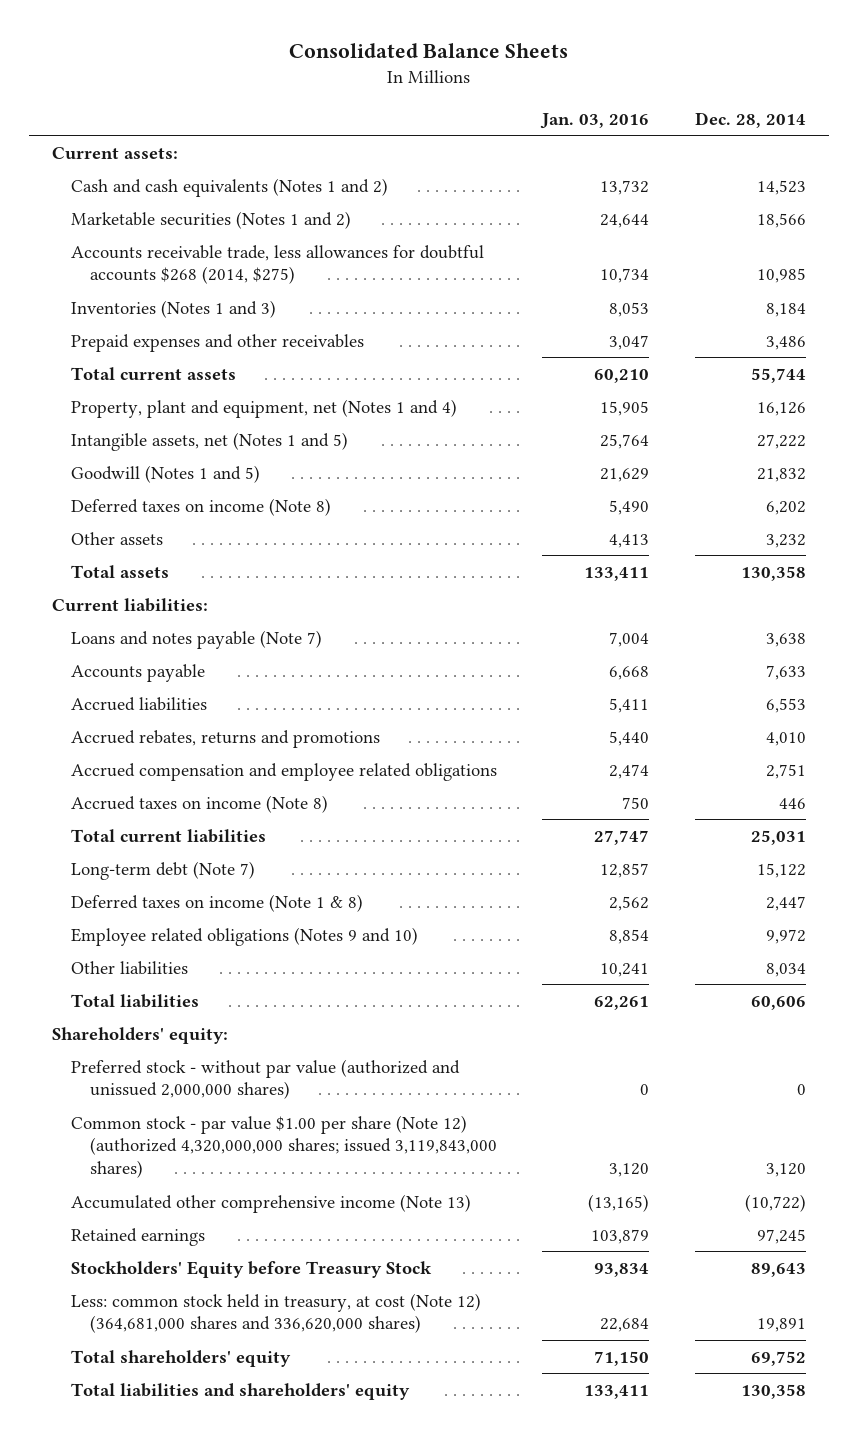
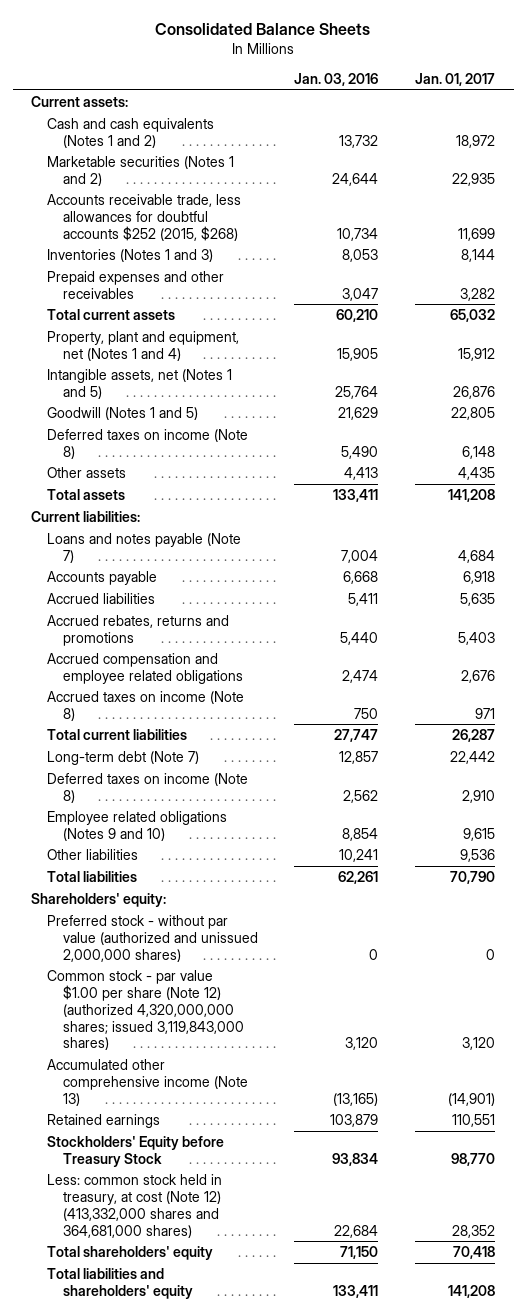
[694,111,806,128] Dec. 28, 2014 -> none
none -> [415,72,496,86] Jan. 01, 2017
[70,244,484,285] Accounts receivable trade, less allowances for doubtful accounts $268 (2014, $275) -> [47,193,242,241] Accounts receivable trade, less allowances for doubtful accounts $252 (2015, $268)
[70,893,363,912] Deferred taxes on income (Note 1 & 8) -> [47,772,249,803] Deferred taxes on income (Note 8)
[70,1292,481,1334] Less: common stock held in treasury, at cost (Note 12) (364,681,000 shares and 336,620,000 shares) -> [47,1173,223,1238] Less: common stock held in treasury, at cost (Note 12) (413,332,000 shares and 364,681,000 shares)

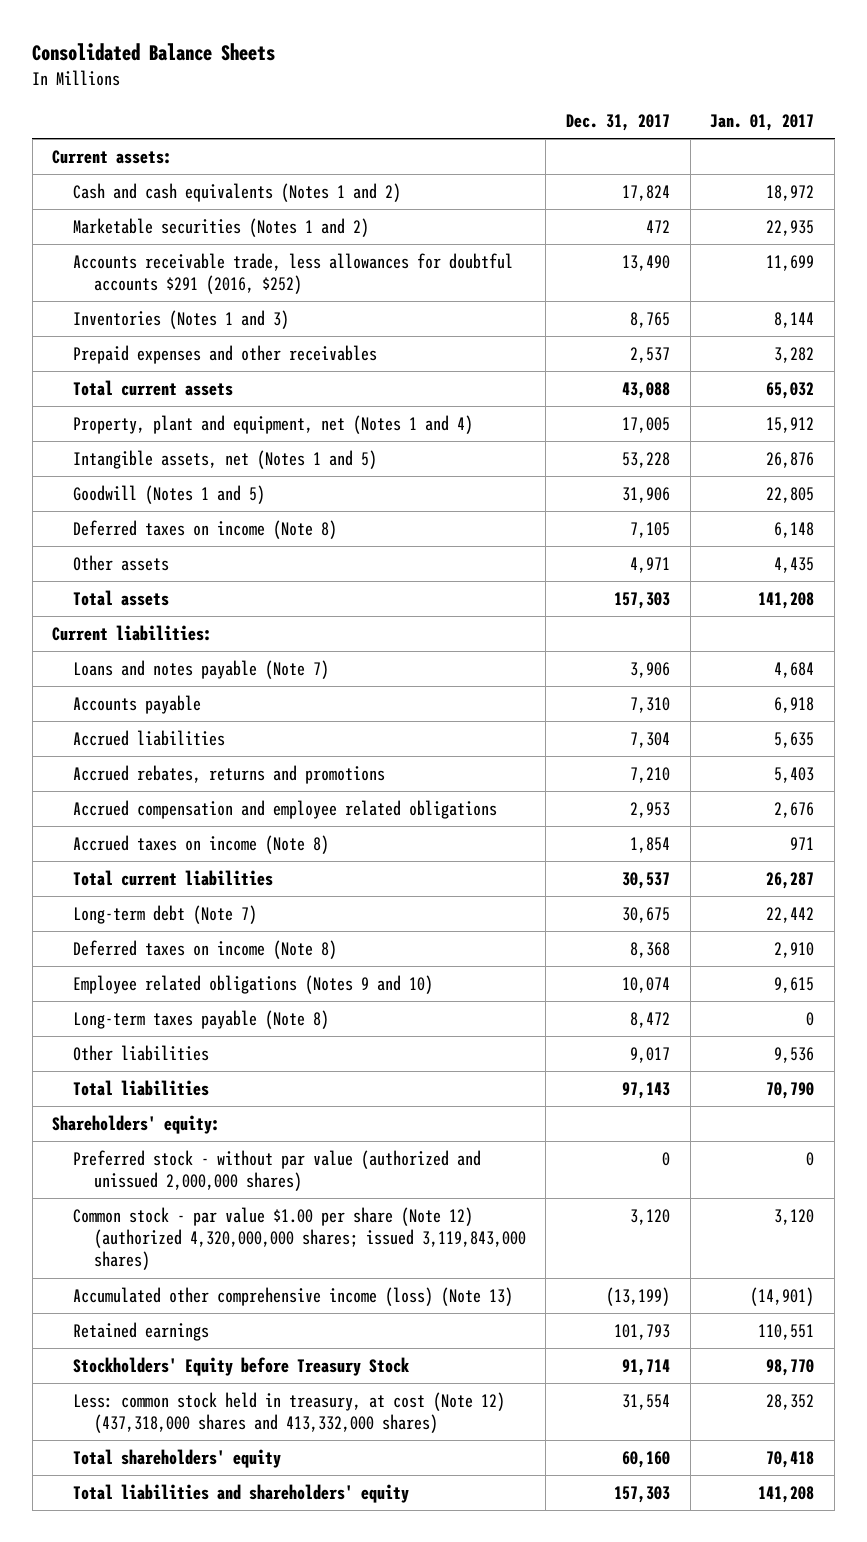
[294,72,379,86] Jan. 03, 2016 -> none
none -> [566,114,671,132] Dec. 31, 2017
[47,193,242,241] Accounts receivable trade, less allowances for doubtful accounts $252 (2015, $268) -> [73,252,514,295] Accounts receivable trade, less allowances for doubtful accounts $291 (2016, $252)
none -> [73,1009,330,1029] Long-term taxes payable (Note 8)
[47,1058,248,1106] Accumulated other comprehensive income (Note 13) -> [73,1286,514,1306] Accumulated other comprehensive income (loss) (Note 13)
[47,1173,223,1238] Less: common stock held in treasury, at cost (Note 12) (413,332,000 shares and 364,681,000 shares) -> [73,1391,506,1434] Less: common stock held in treasury, at cost (Note 12) (437,318,000 shares and 413,332,000 shares)

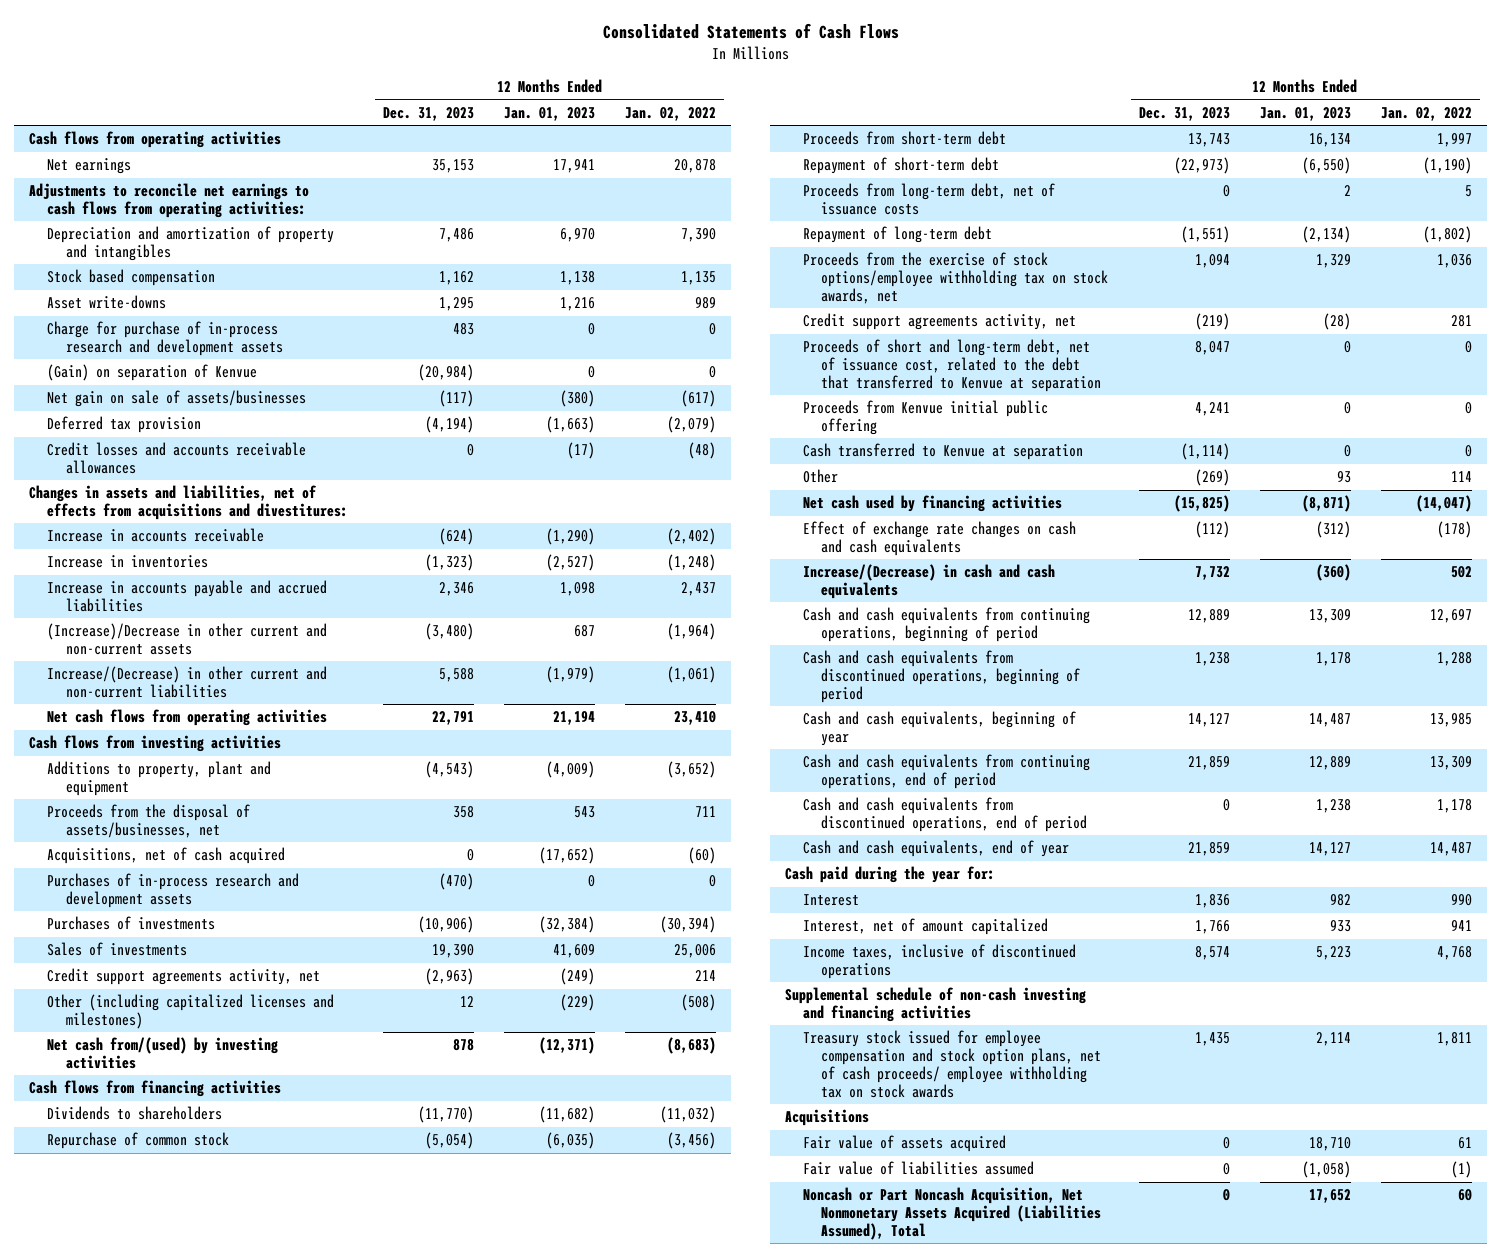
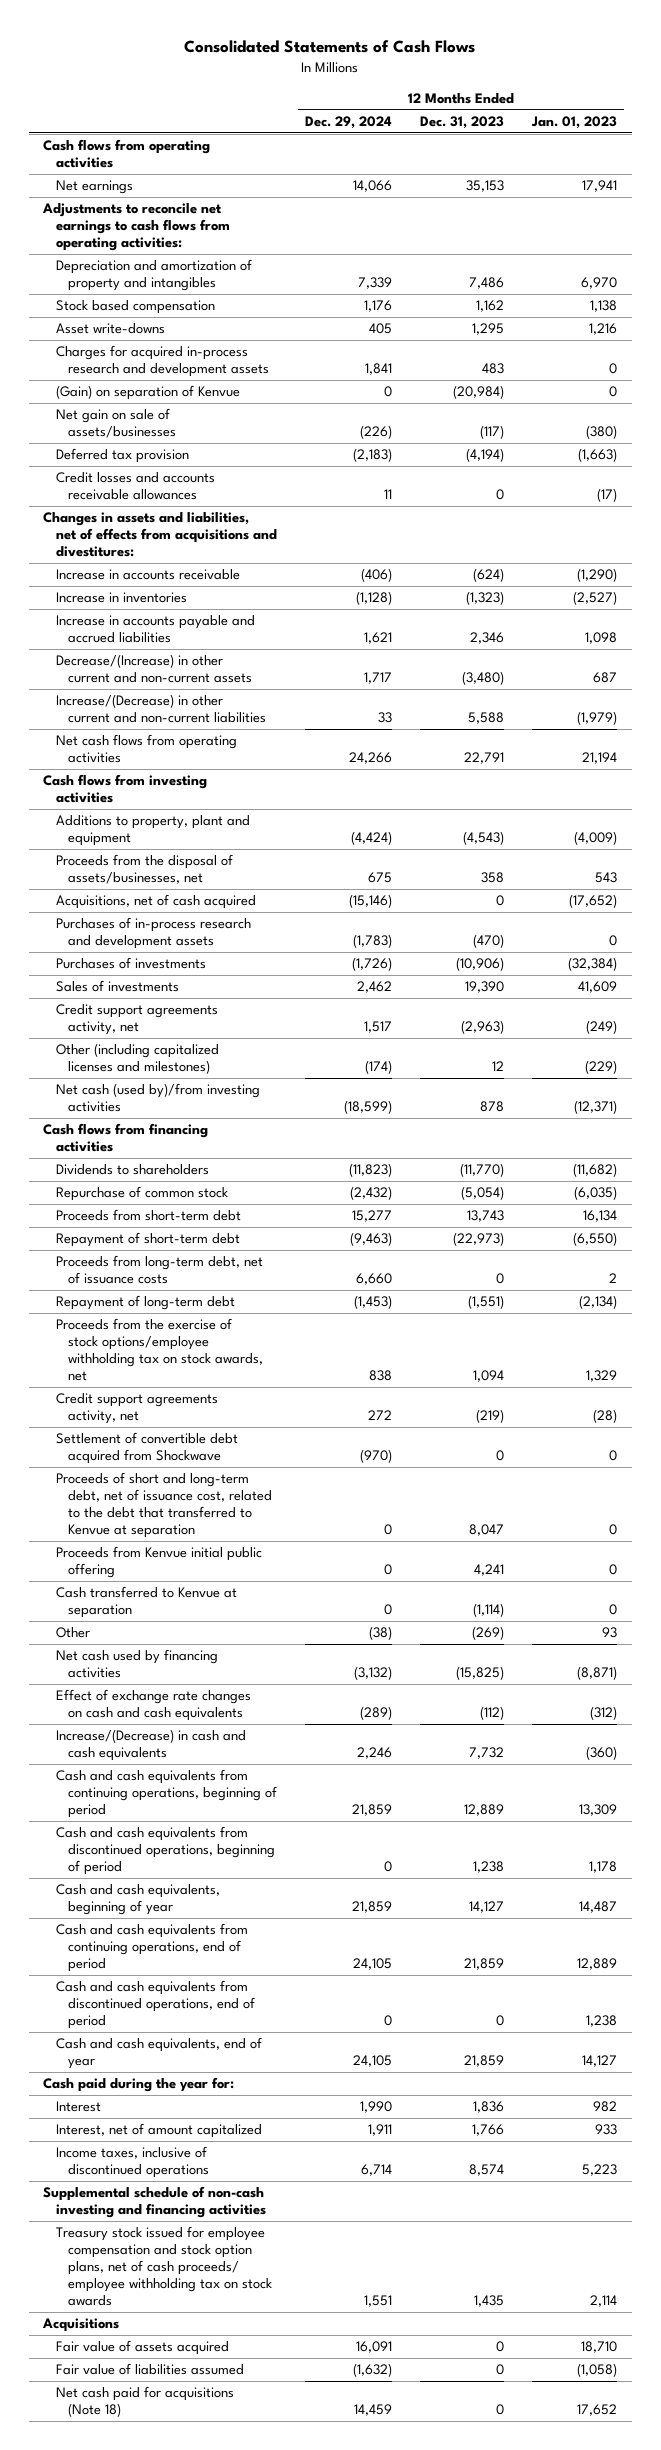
[625,106,717,121] Jan. 02, 2022 -> none
none -> [304,116,392,130] Dec. 29, 2024
[47,321,283,357] Charge for purchase of in-process research and development assets -> [55,345,269,378] Charges for acquired in-process research and development assets
[47,623,328,656] (Increase)/Decrease in other current and non-current assets -> [55,654,252,684] Decrease/(Increase) in other current and non-current assets
[47,1037,279,1070] Net cash from/(used) by investing activities -> [55,1083,260,1113] Net cash (used by)/from investing activities
none -> [55,1432,238,1465] Settlement of convertible debt acquired from Shockwave
[803,1187,1102,1240] Noncash or Part Noncash Acquisition, Net Nonmonetary Assets Acquired (Liabilities Assumed), Total -> [55,2386,234,2418] Net cash paid for acquisitions (Note 18)

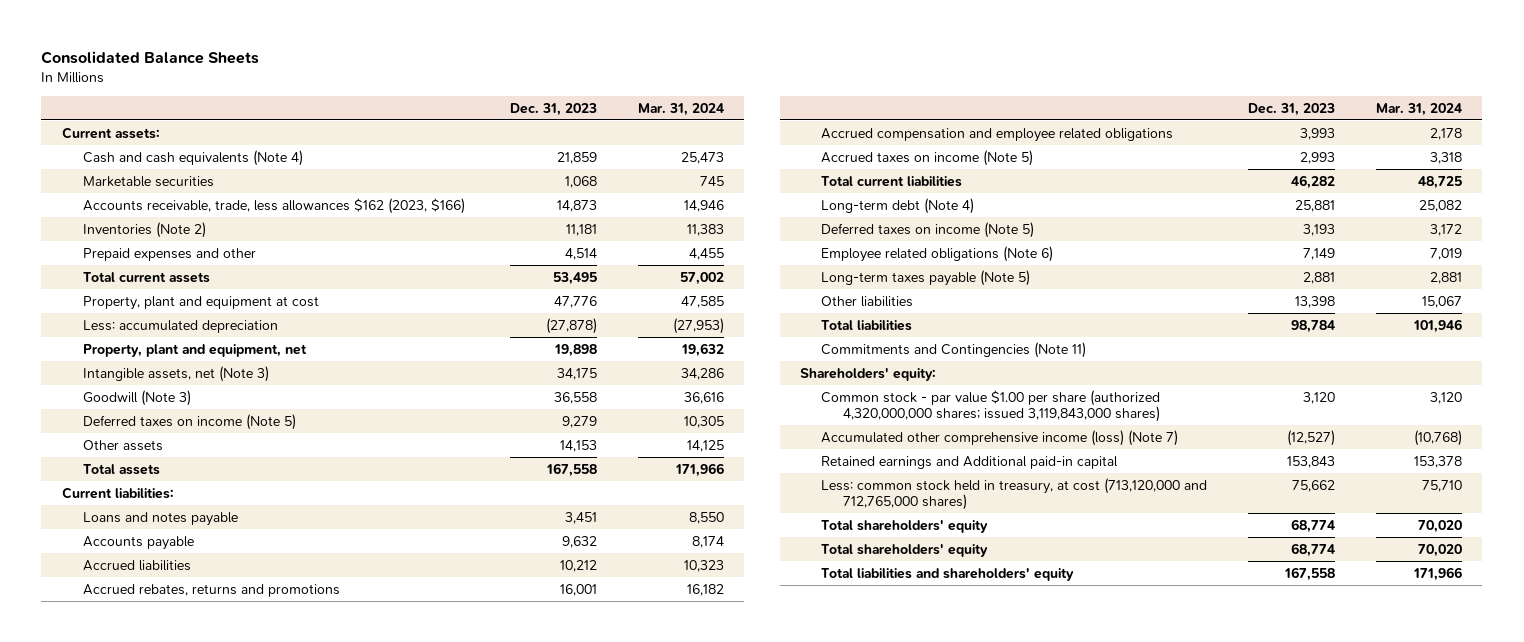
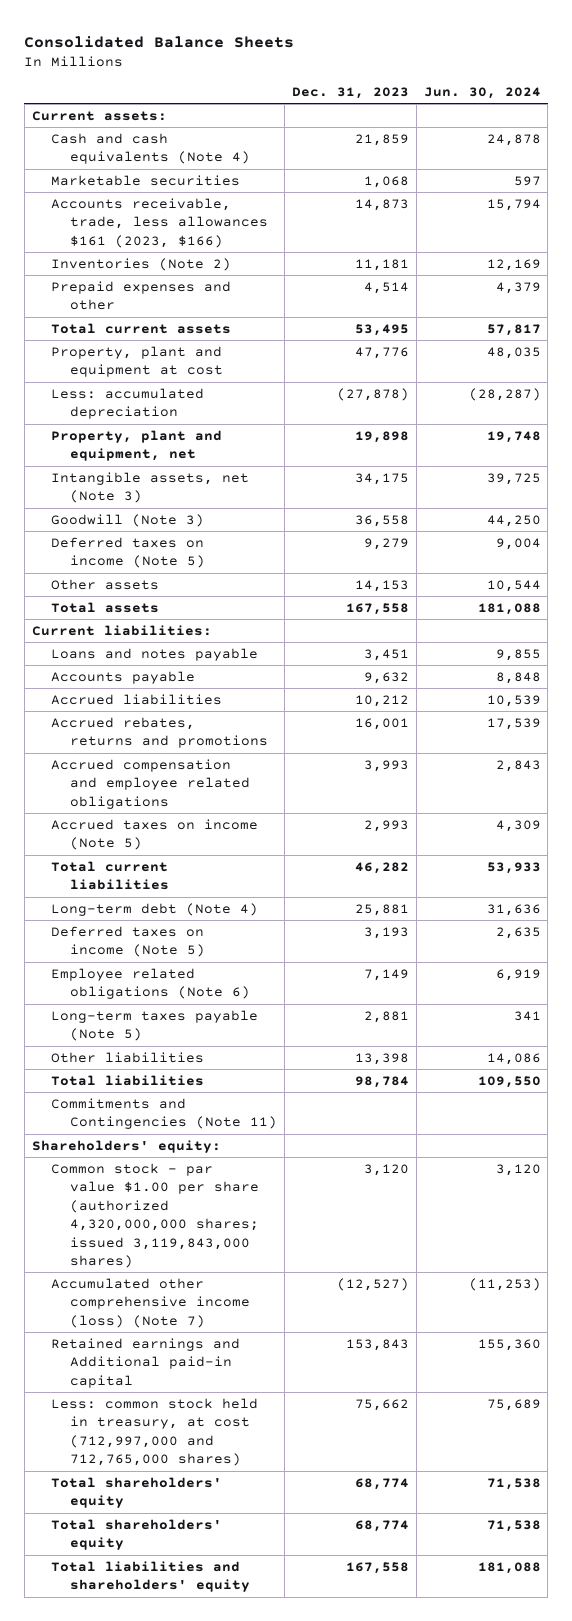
[638,102,725,116] Mar. 31, 2024 -> none
none -> [423,86,541,99] Jun. 30, 2024
[83,197,466,214] Accounts receivable, trade, less allowances $162 (2023, $166) -> [50,197,268,248] Accounts receivable, trade, less allowances $161 (2023, $166)
[821,477,1208,511] Less: common stock held in treasury, at cost (713,120,000 and 712,765,000 shares) -> [50,1397,258,1467] Less: common stock held in treasury, at cost (712,997,000 and 712,765,000 shares)

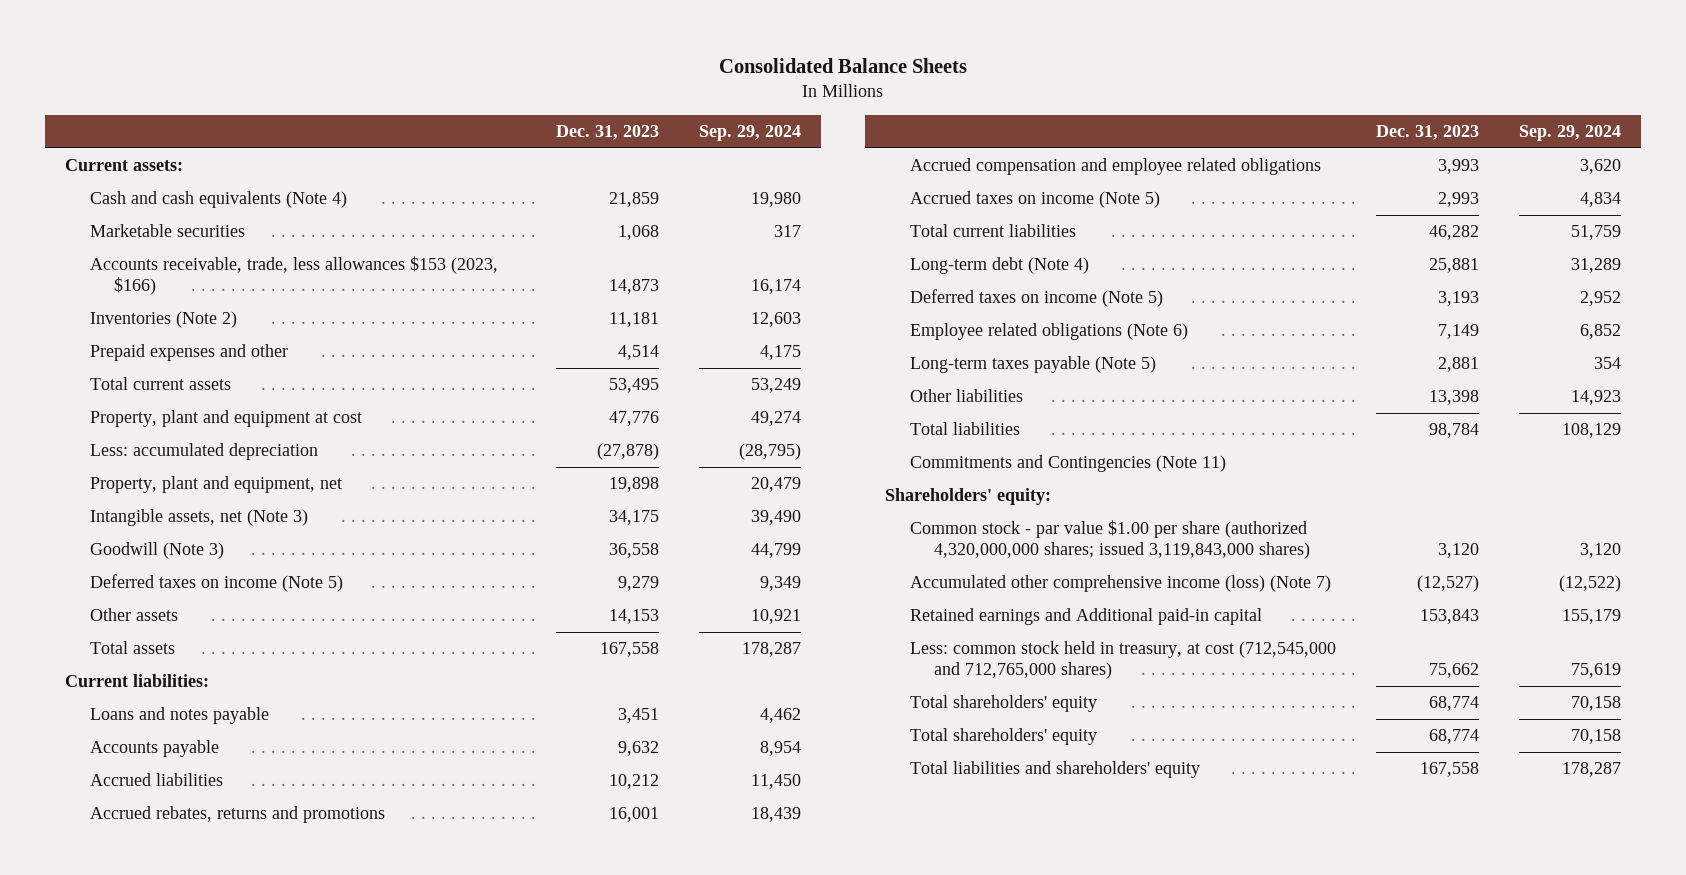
[423,86,541,99] Jun. 30, 2024 -> none
none -> [698,125,801,142] Sep. 29, 2024
[50,197,268,248] Accounts receivable, trade, less allowances $161 (2023, $166) -> [89,256,498,296] Accounts receivable, trade, less allowances $153 (2023, $166)
[50,1397,258,1467] Less: common stock held in treasury, at cost (712,997,000 and 712,765,000 shares) -> [909,641,1336,680] Less: common stock held in treasury, at cost (712,545,000 and 712,765,000 shares)

